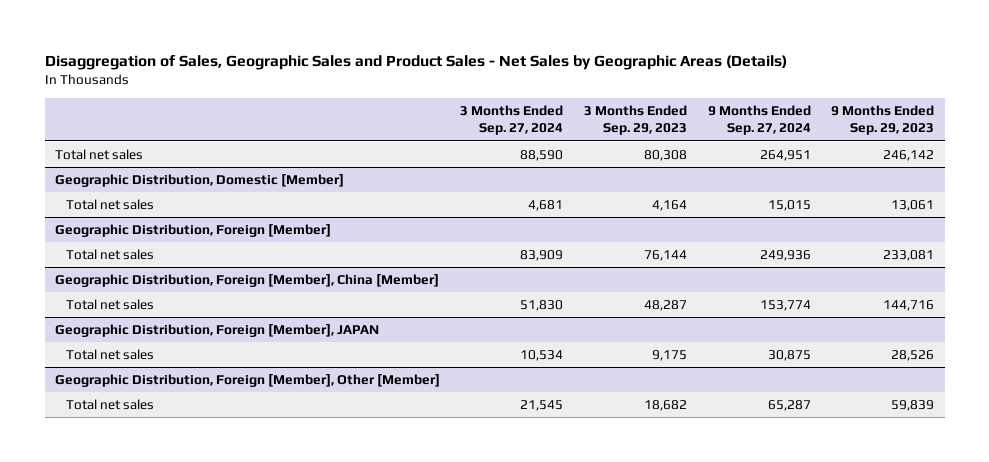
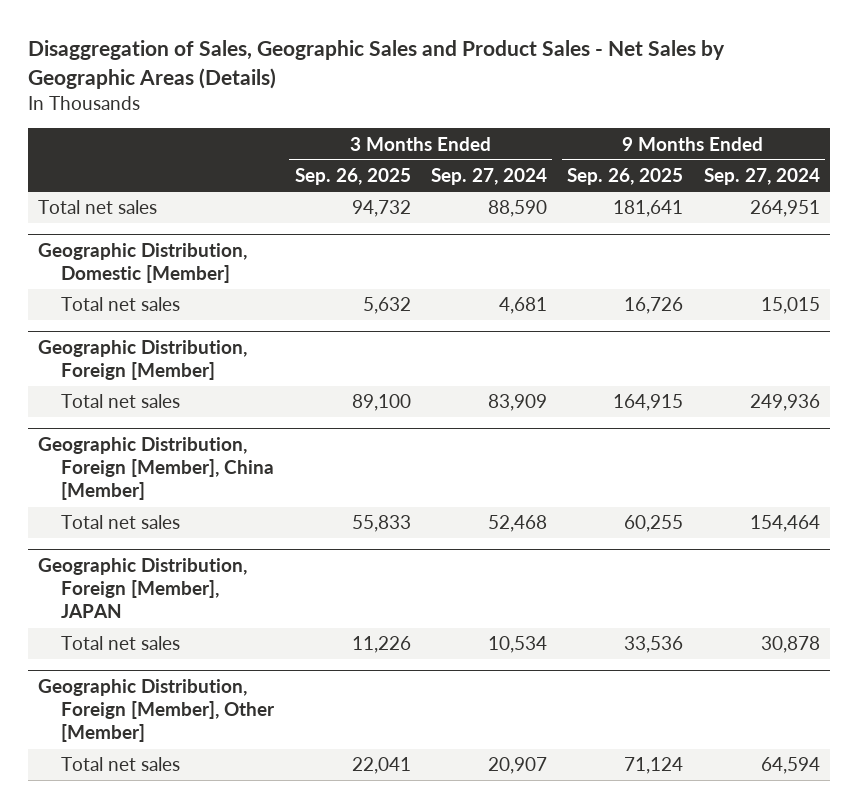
[584,104,688,136] 3 Months Ended Sep. 29, 2023 -> none
[831,104,935,136] 9 Months Ended Sep. 29, 2023 -> none
none -> [294,168,411,186] Sep. 26, 2025
none -> [567,168,684,186] Sep. 26, 2025
[520,300,564,312] 51,830 -> [487,515,547,533] 52,468
[759,300,811,312] 153,774 -> [749,515,820,533] 154,464
[767,350,811,362] 30,875 -> [760,636,820,654] 30,878
[520,400,564,412] 21,545 -> [487,757,547,775] 20,907
[767,400,811,412] 65,287 -> [760,757,820,775] 64,594

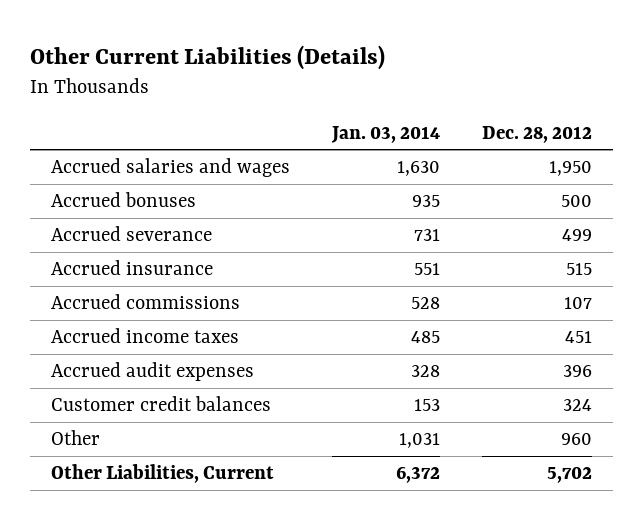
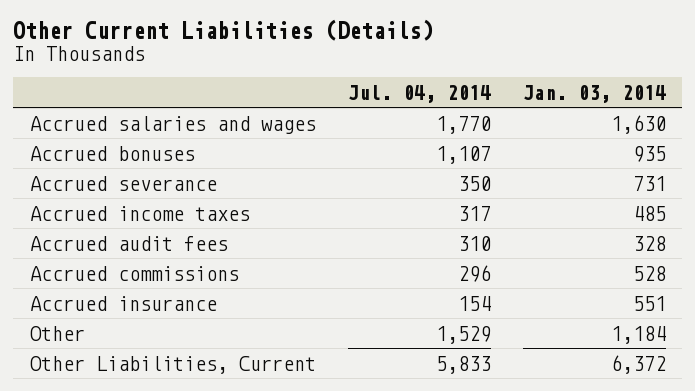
[481,125,592,143] Dec. 28, 2012 -> none
none -> [347,84,491,103] Jul. 04, 2014
[50,396,271,412] Customer credit balances -> none
[50,362,254,382] Accrued audit expenses -> [29,235,228,251] Accrued audit fees
[50,294,240,310] Accrued commissions -> [29,265,239,281] Accrued commissions
[50,260,213,276] Accrued insurance -> [29,295,217,311] Accrued insurance
[398,433,440,449] 1,031 -> [610,325,666,344] 1,184

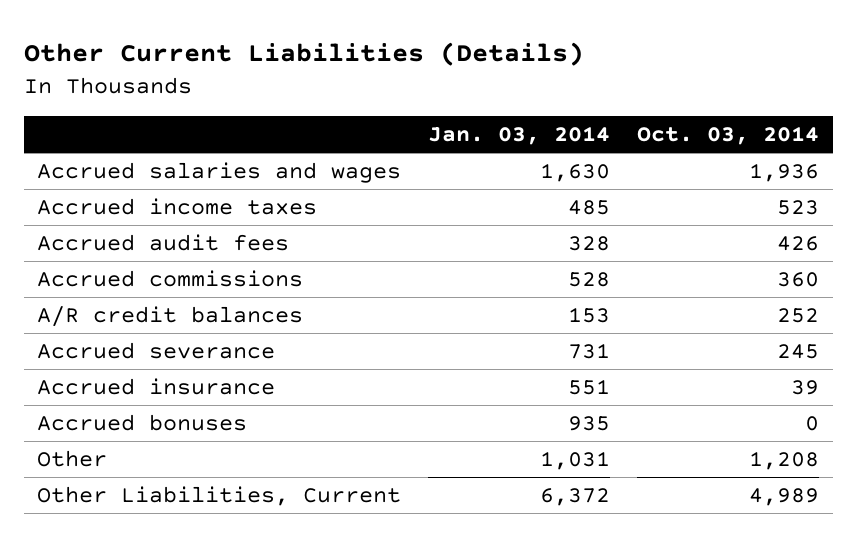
[347,84,491,103] Jul. 04, 2014 -> none
none -> [637,126,820,146] Oct. 03, 2014
none -> [37,306,304,328] A/R credit balances
[29,175,217,191] Accrued severance -> [37,342,276,360] Accrued severance
[29,145,195,161] Accrued bonuses -> [37,414,248,432] Accrued bonuses
[610,325,666,344] 1,184 -> [540,451,611,471] 1,031

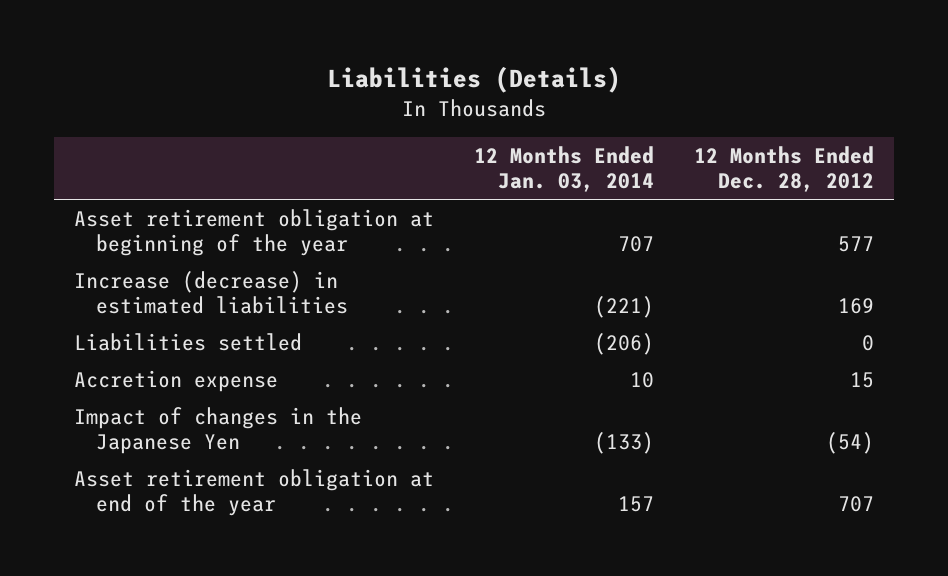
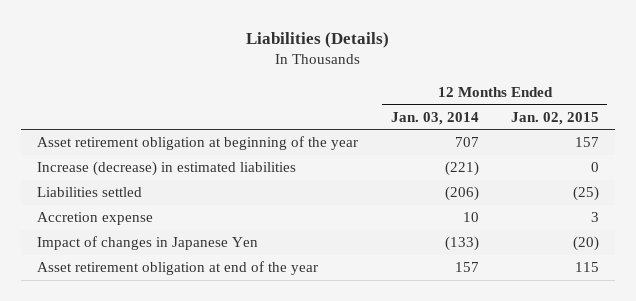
[694,145,875,193] 12 Months Ended Dec. 28, 2012 -> none
none -> [510,111,599,125] Jan. 02, 2015
[74,406,363,455] Impact of changes in the Japanese Yen -> [37,236,259,251] Impact of changes in Japanese Yen

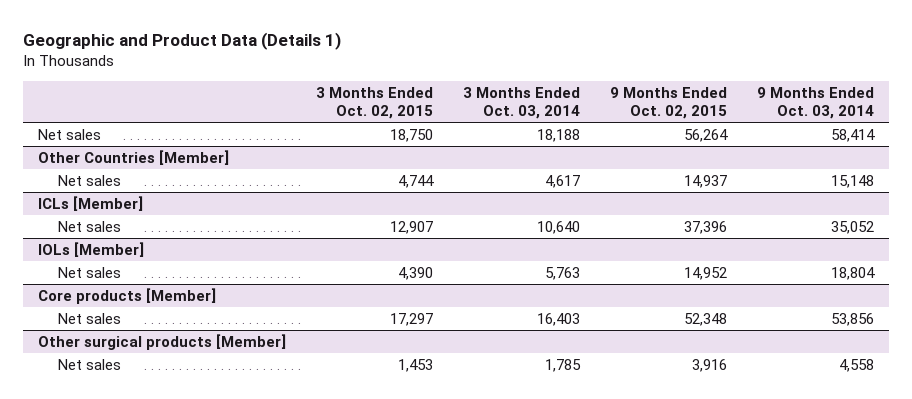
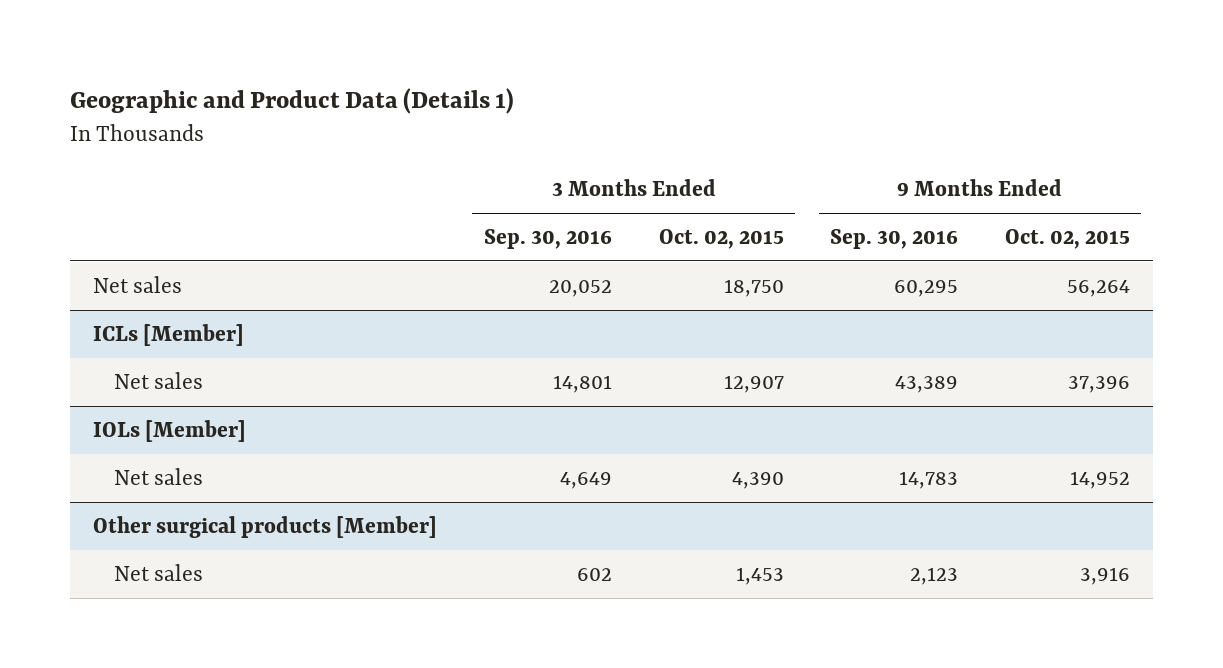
[463,87,581,120] 3 Months Ended Oct. 03, 2014 -> none
[756,87,874,120] 9 Months Ended Oct. 03, 2014 -> none
none -> [484,228,613,249] Sep. 30, 2016
none -> [830,228,959,249] Sep. 30, 2016
[38,149,230,165] Other Countries [Member] -> none
[57,174,121,186] Net sales -> none
[38,287,217,304] Core products [Member] -> none
[57,312,121,324] Net sales -> none

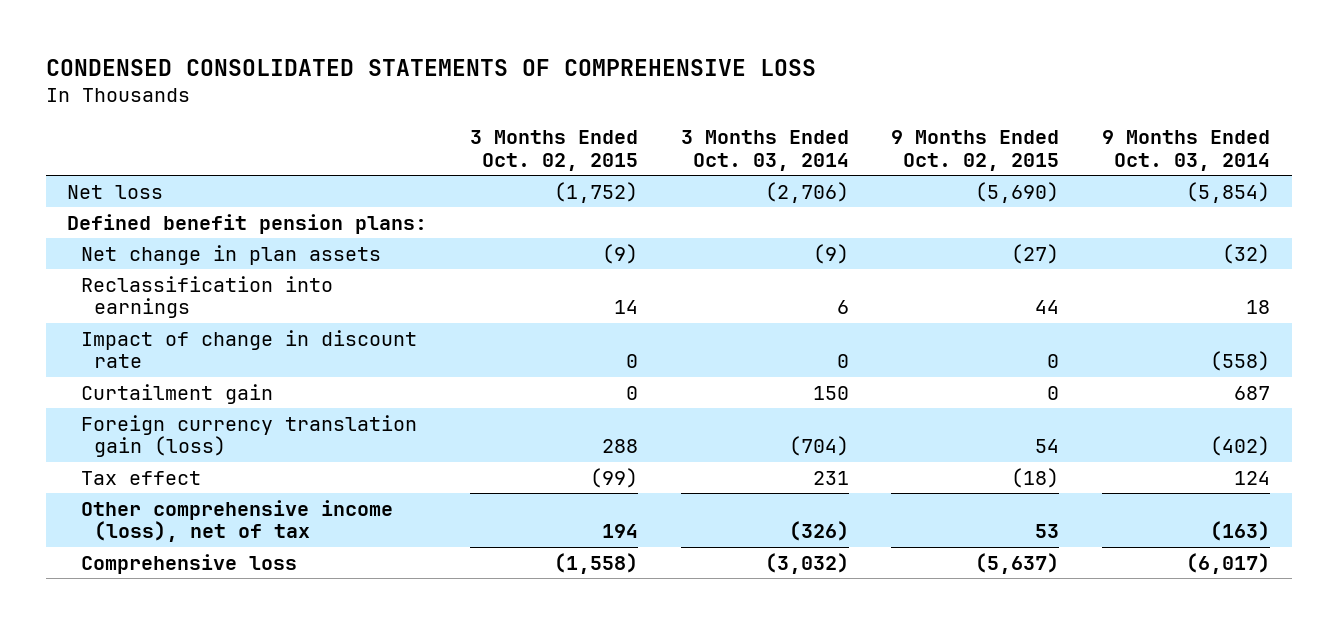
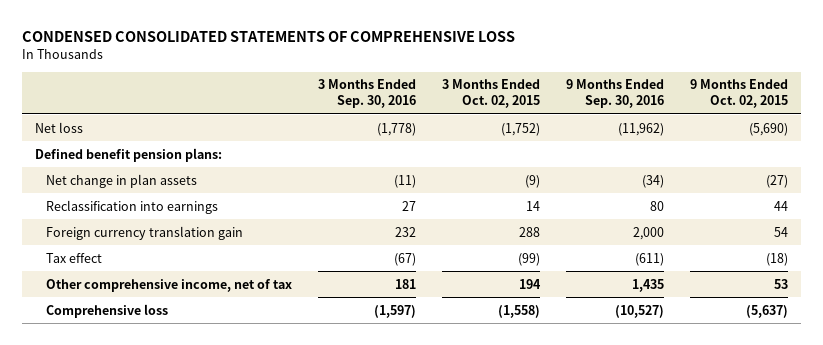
[680,130,849,171] 3 Months Ended Oct. 03, 2014 -> none
[1102,130,1271,171] 9 Months Ended Oct. 03, 2014 -> none
none -> [317,79,416,109] 3 Months Ended Sep. 30, 2016
none -> [565,79,664,109] 9 Months Ended Sep. 30, 2016
[80,329,417,369] Impact of change in discount rate -> none
[80,383,273,404] Curtailment gain -> none
[80,414,417,458] Foreign currency translation gain (loss) -> [45,225,243,240] Foreign currency translation gain
[80,499,393,543] Other comprehensive income (loss), net of tax -> [45,278,292,292] Other comprehensive income, net of tax

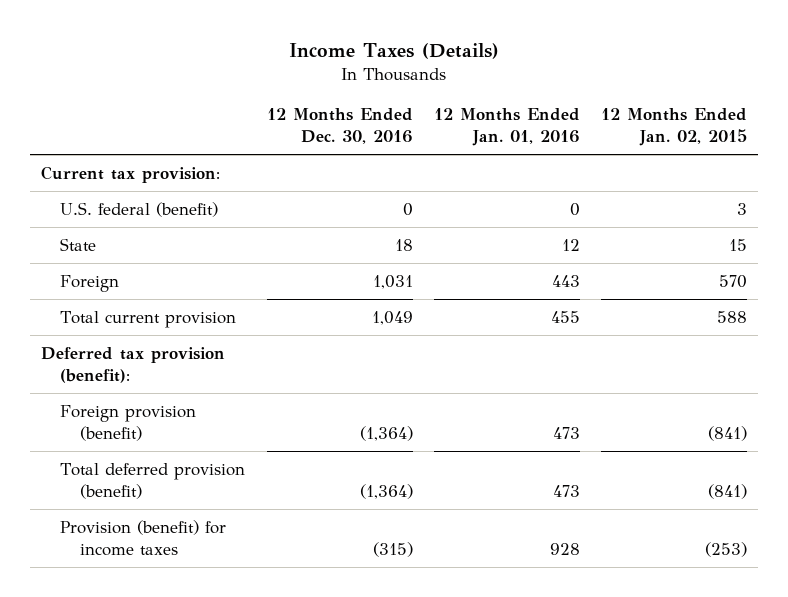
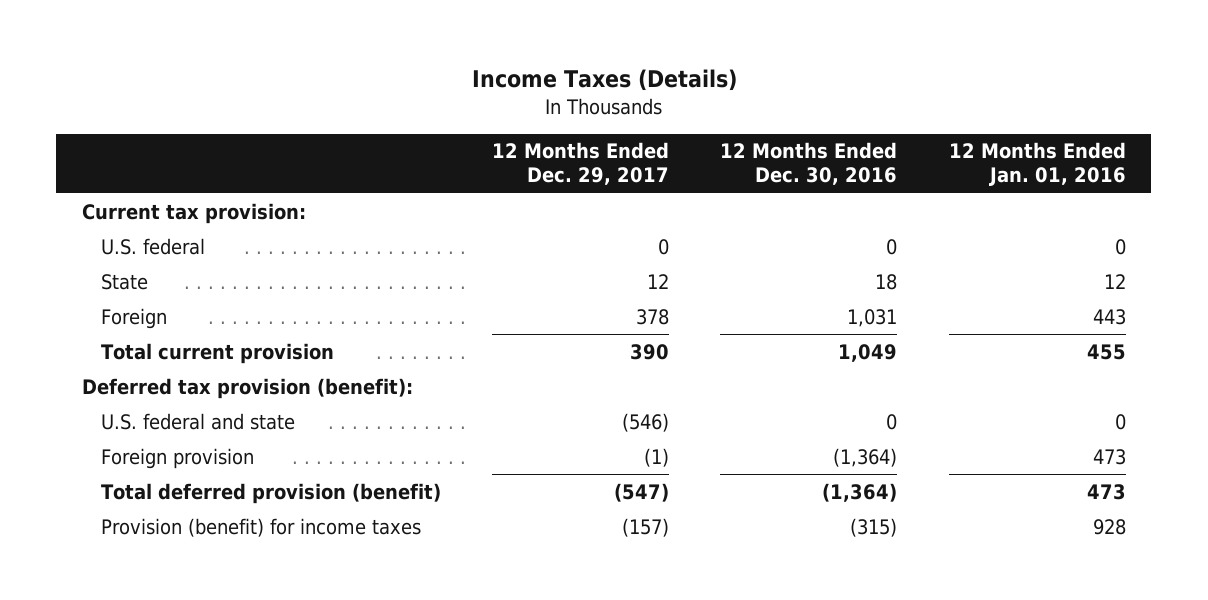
[601,108,748,147] 12 Months Ended Jan. 02, 2015 -> none
none -> [492,142,670,186] 12 Months Ended Dec. 29, 2017
[60,201,219,217] U.S. federal (benefit) -> [100,237,205,255] U.S. federal
none -> [100,412,295,430] U.S. federal and state
[60,404,197,441] Foreign provision (benefit) -> [100,447,254,469] Foreign provision

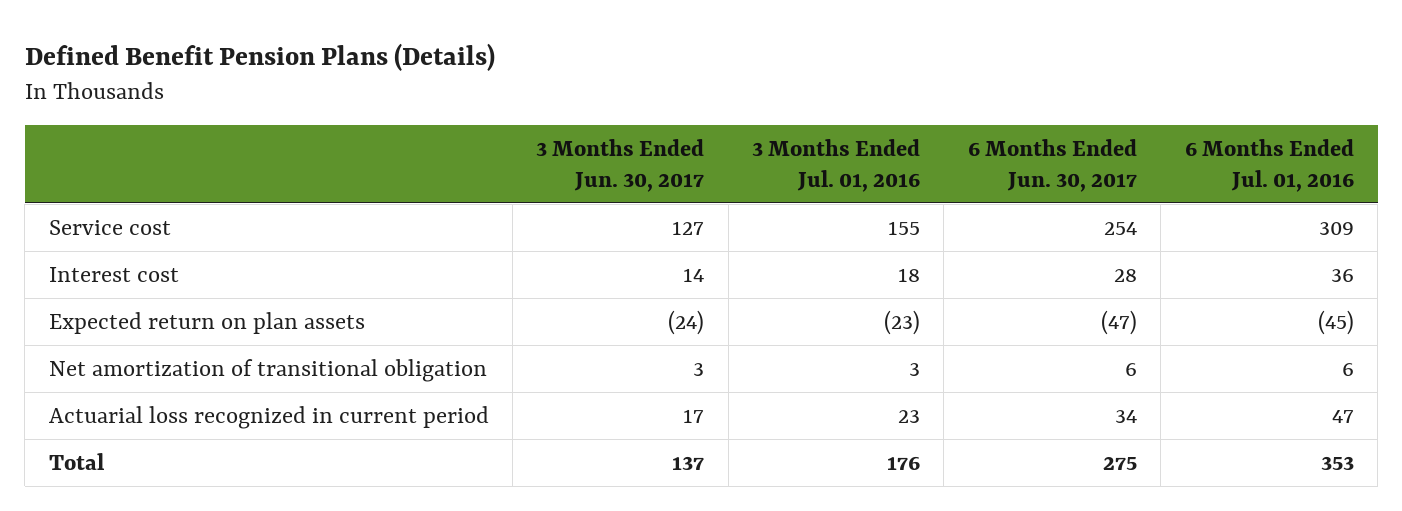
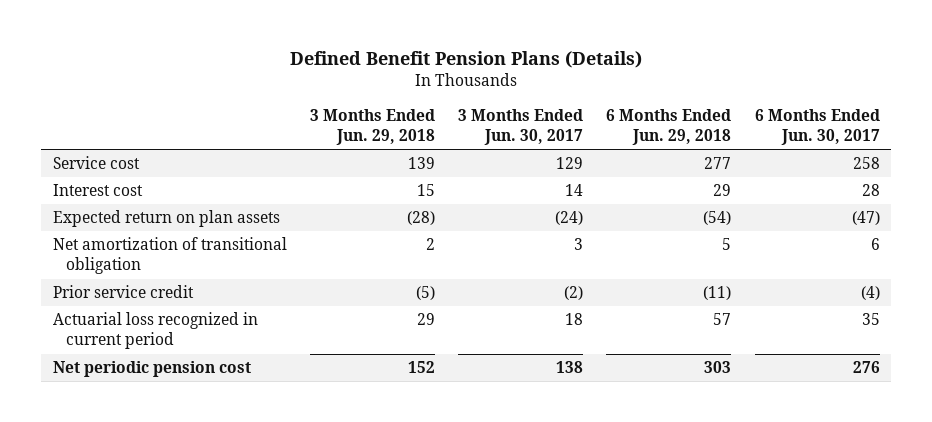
[752,139,921,192] 3 Months Ended Jul. 01, 2016 -> none
[1184,139,1354,192] 6 Months Ended Jul. 01, 2016 -> none
none -> [309,109,435,146] 3 Months Ended Jun. 29, 2018
none -> [606,109,732,146] 6 Months Ended Jun. 29, 2018
[672,220,705,235] 127 -> [556,157,584,170] 129
[1103,221,1137,235] 254 -> [852,157,880,170] 258
[48,452,104,470] Total -> none
none -> [52,285,194,299] Prior service credit
[683,408,705,423] 17 -> [565,313,584,326] 18
[1114,409,1137,423] 34 -> [861,313,880,326] 35
none -> [52,361,251,378] Net periodic pension cost

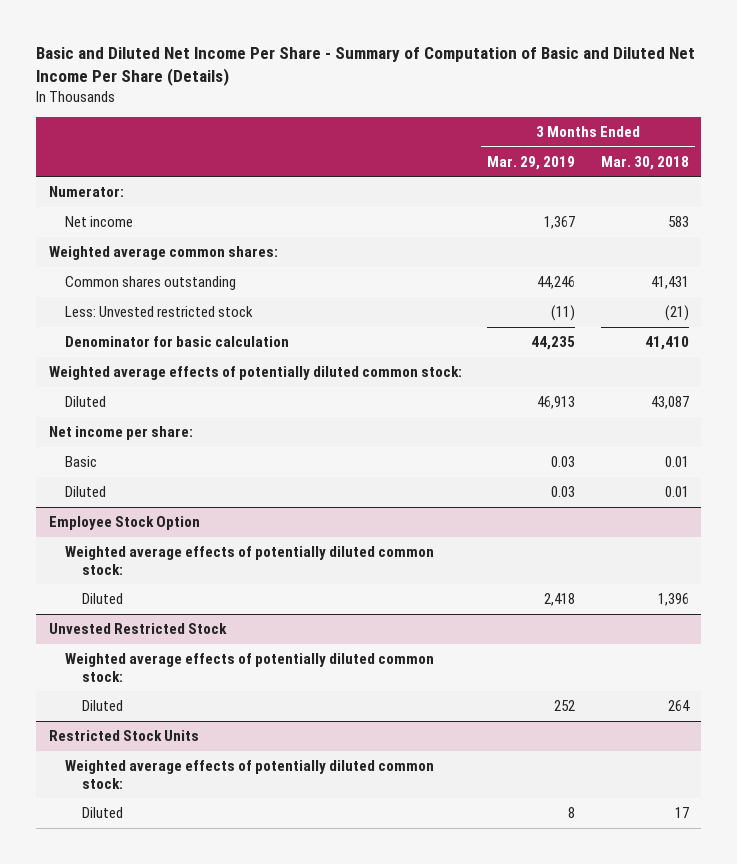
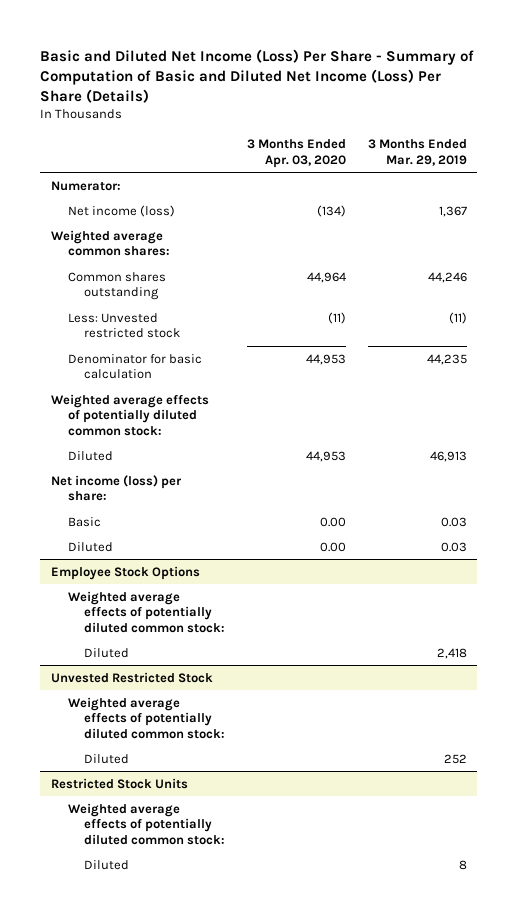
[35,46,695,87] Basic and Diluted Net Income Per Share - Summary of Computation of Basic and Diluted Net Income Per Share (Details) -> [40,48,475,103] Basic and Diluted Net Income (Loss) Per Share - Summary of Computation of Basic and Diluted Net Income (Loss) Per Share (Details)
[600,155,689,170] Mar. 30, 2018 -> none
none -> [246,139,346,168] 3 Months Ended Apr. 03, 2020
[65,216,134,228] Net income -> [67,204,175,217] Net income (loss)
[48,426,193,441] Net income per share: -> [51,474,183,502] Net income (loss) per share:
[48,516,200,531] Employee Stock Option -> [51,565,201,580] Employee Stock Options

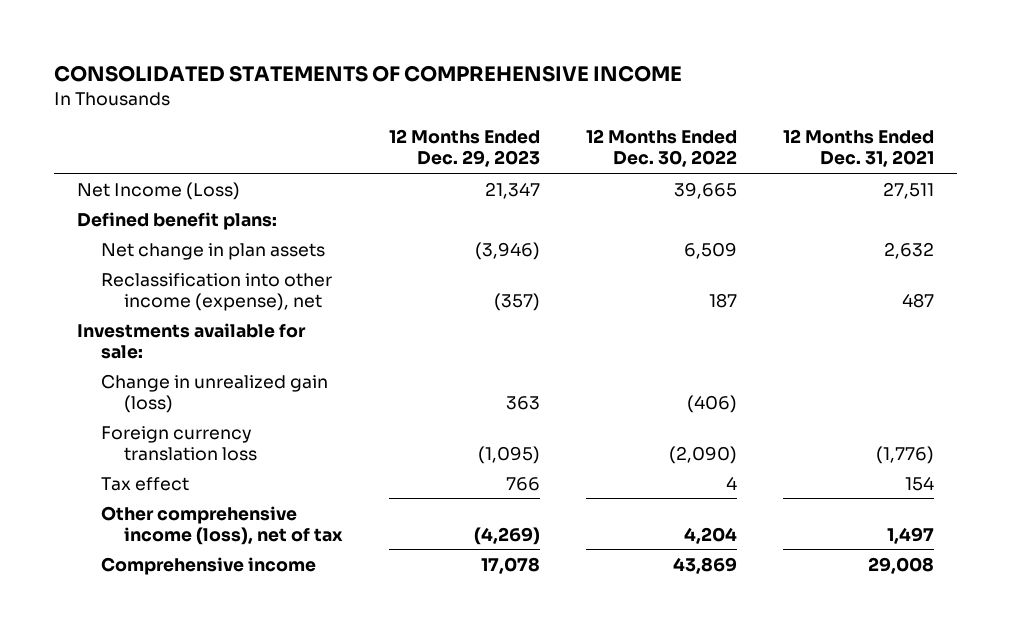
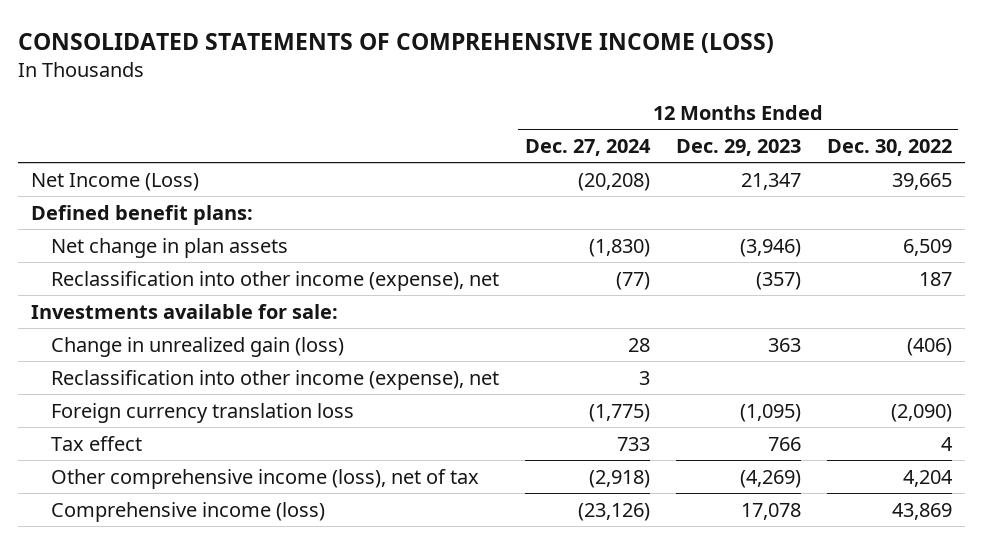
[54,65,683,83] CONSOLIDATED STATEMENTS OF COMPREHENSIVE INCOME -> [18,32,775,53] CONSOLIDATED STATEMENTS OF COMPREHENSIVE INCOME (LOSS)
[782,129,934,168] 12 Months Ended Dec. 31, 2021 -> none
none -> [524,139,651,157] Dec. 27, 2024
none -> [50,369,499,390] Reclassification into other income (expense), net
[100,556,316,575] Comprehensive income -> [50,501,325,522] Comprehensive income (loss)

